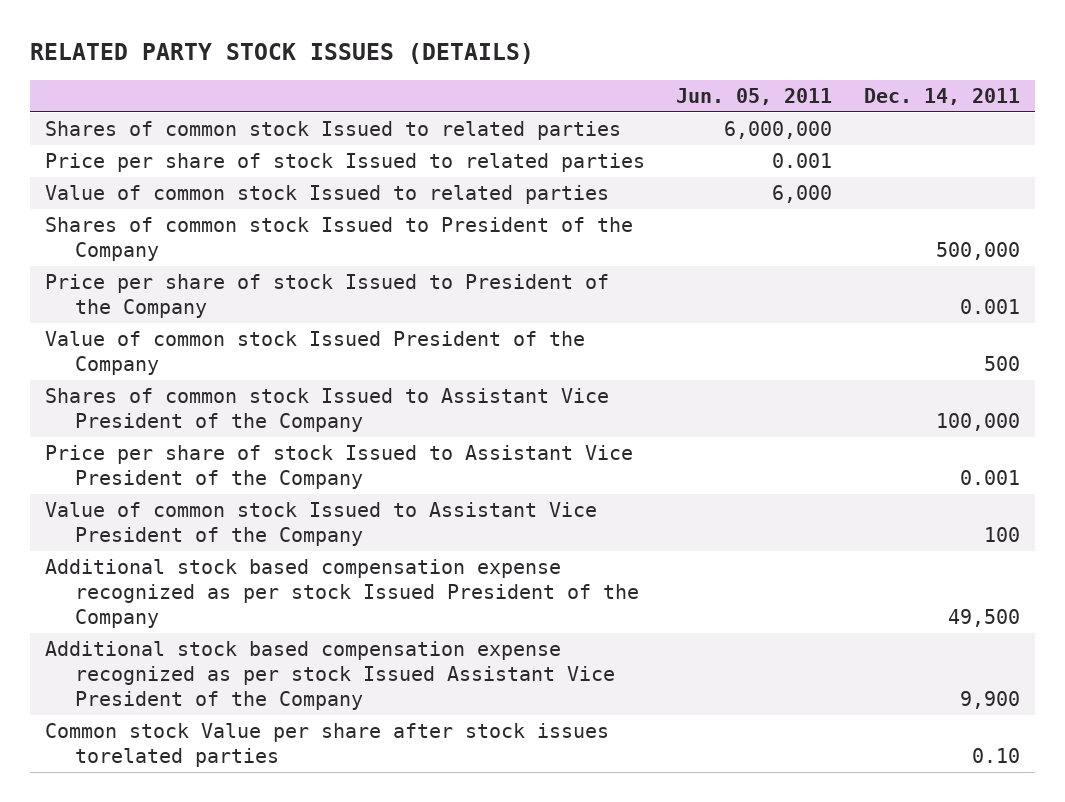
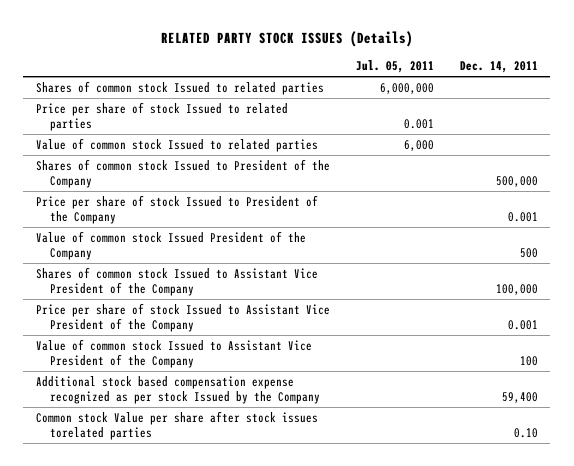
[29,42,534,64] RELATED PARTY STOCK ISSUES (DETAILS) -> [160,30,413,47] RELATED PARTY STOCK ISSUES (Details)
[676,87,833,105] Jun. 05, 2011 -> none
none -> [355,60,434,74] Jul. 05, 2011
[45,641,615,710] Additional stock based compensation expense recognized as per stock Issued Assistant Vice President of the Company -> none
[45,559,639,628] Additional stock based compensation expense recognized as per stock Issued President of the Company -> [35,375,320,405] Additional stock based compensation expense recognized as per stock Issued by the Company
[947,608,1020,627] 49,500 -> [501,392,538,404] 59,400

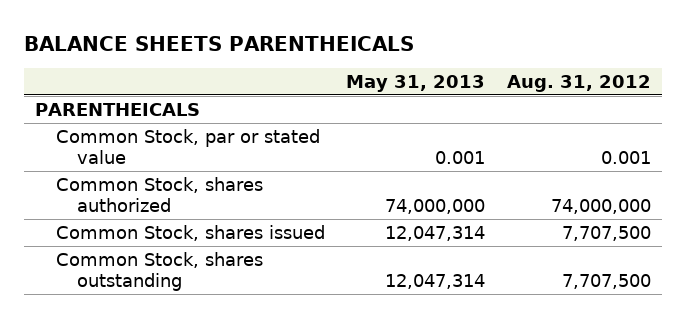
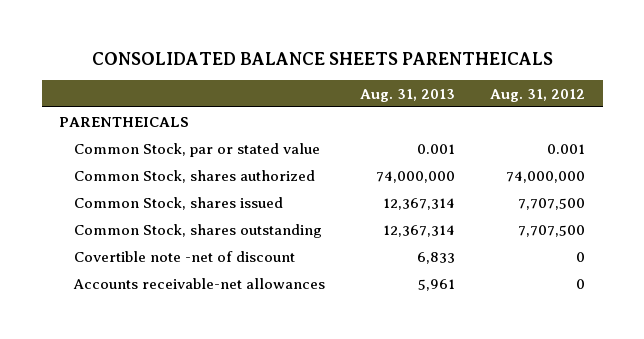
[23,35,414,51] BALANCE SHEETS PARENTHEICALS -> [92,52,554,66] CONSOLIDATED BALANCE SHEETS PARENTHEICALS
[346,74,486,92] May 31, 2013 -> none
none -> [360,88,456,102] Aug. 31, 2013
none -> [73,250,295,262] Covertible note -net of discount
none -> [72,277,325,289] Accounts receivable-net allowances

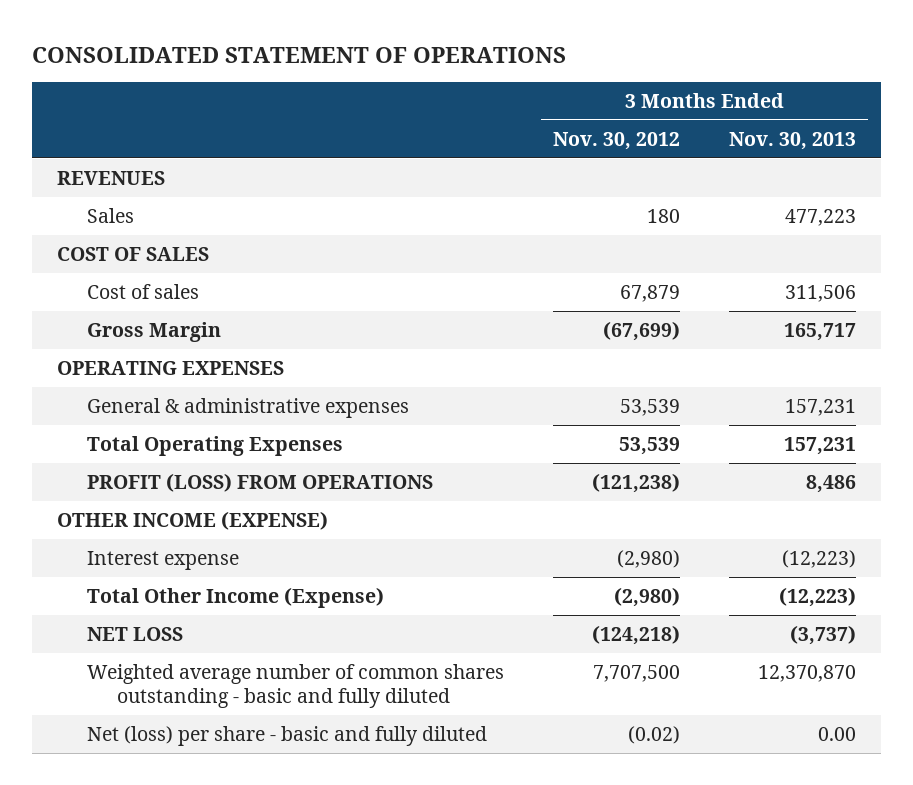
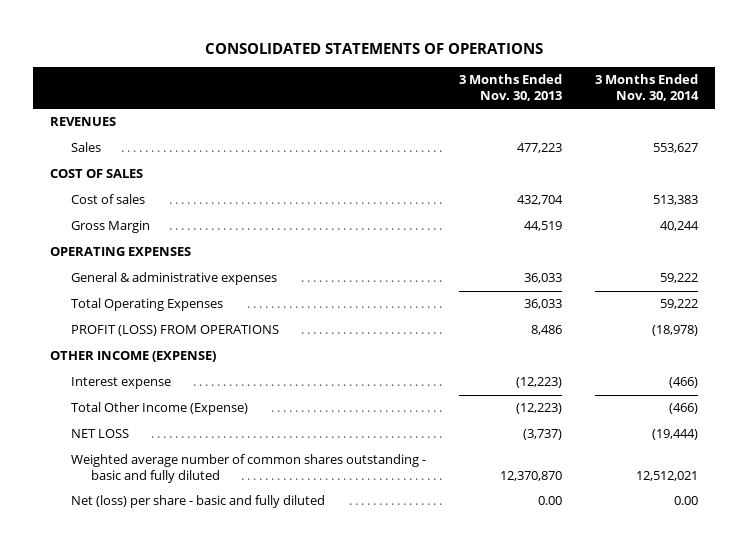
[32,46,567,63] CONSOLIDATED STATEMENT OF OPERATIONS -> [204,42,543,54] CONSOLIDATED STATEMENTS OF OPERATIONS
[553,131,681,150] Nov. 30, 2012 -> none
none -> [595,74,700,102] 3 Months Ended Nov. 30, 2014
[785,284,857,302] 311,506 -> [516,195,563,206] 432,704
[784,322,857,341] 165,717 -> [523,221,562,232] 44,519
[785,398,857,416] 157,231 -> [523,273,562,284] 36,033
[784,436,857,455] 157,231 -> [523,299,562,310] 36,033

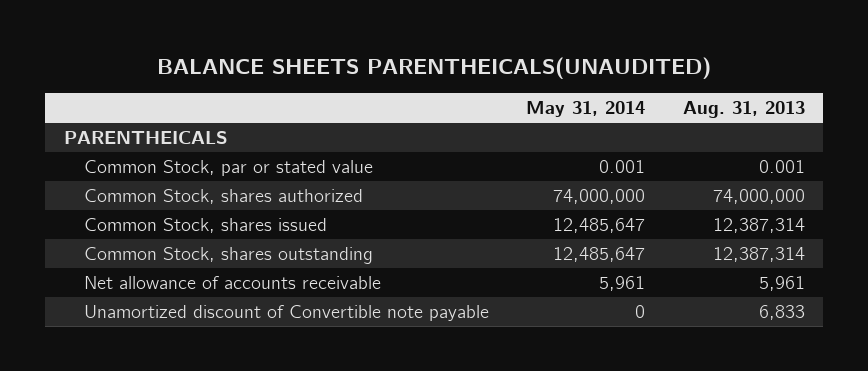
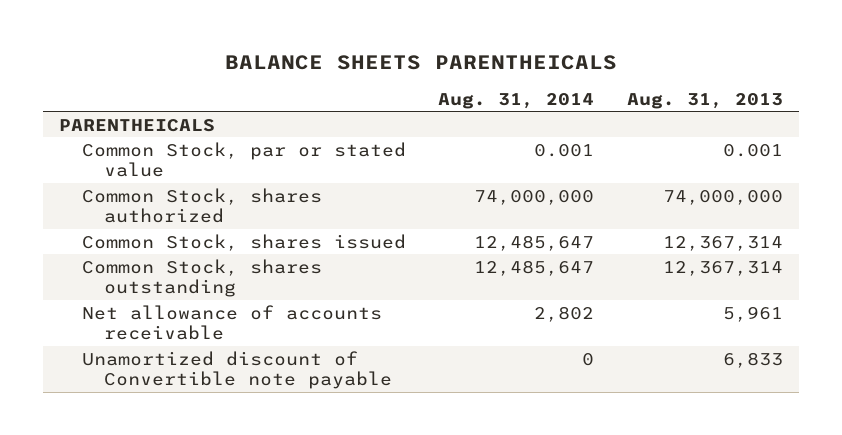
[157,57,712,80] BALANCE SHEETS PARENTHEICALS(UNAUDITED) -> [225,55,618,71] BALANCE SHEETS PARENTHEICALS
[526,101,646,118] May 31, 2014 -> none
none -> [438,92,595,109] Aug. 31, 2014
[712,218,805,234] 12,387,314 -> [663,235,784,251] 12,367,314
[712,247,805,263] 12,387,314 -> [663,260,784,276] 12,367,314

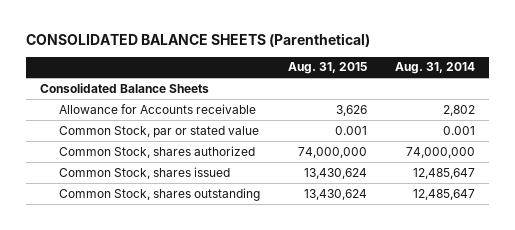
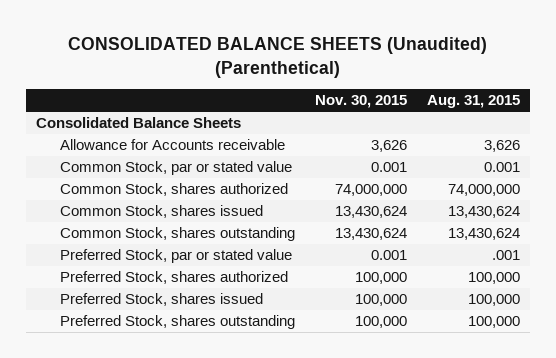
[25,32,370,47] CONSOLIDATED BALANCE SHEETS (Parenthetical) -> [68,36,488,78] CONSOLIDATED BALANCE SHEETS (Unaudited) (Parenthetical)
[394,62,475,75] Aug. 31, 2014 -> none
none -> [315,95,408,109] Nov. 30, 2015
none -> [60,249,293,264] Preferred Stock, par or stated value
none -> [60,271,289,285] Preferred Stock, shares authorized
none -> [60,293,264,307] Preferred Stock, shares issued
none -> [60,315,296,330] Preferred Stock, shares outstanding

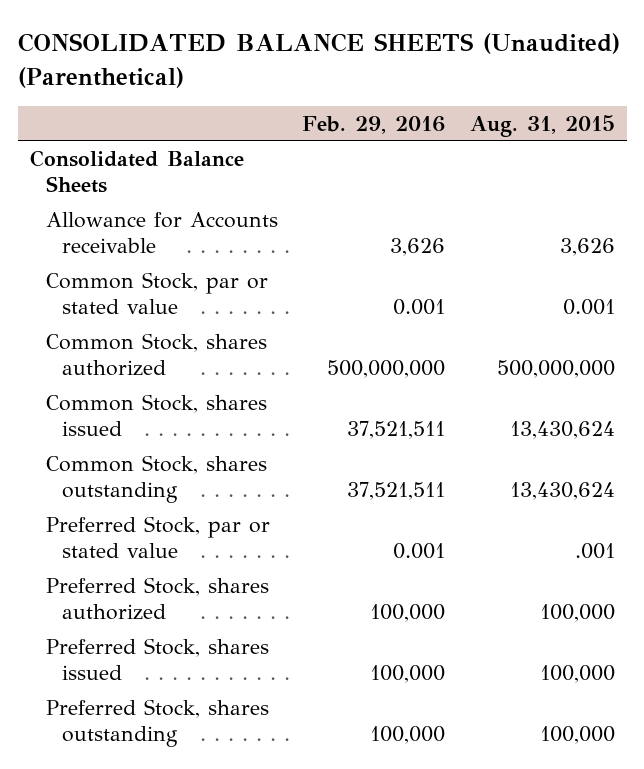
[315,95,408,109] Nov. 30, 2015 -> none
none -> [302,115,446,134] Feb. 29, 2016
[448,184,521,197] 74,000,000 -> [496,360,615,379] 500,000,000

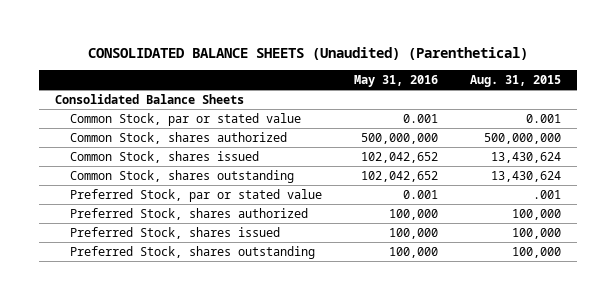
[302,115,446,134] Feb. 29, 2016 -> none
none -> [353,75,438,88] May 31, 2016
[46,211,279,254] Allowance for Accounts receivable -> none

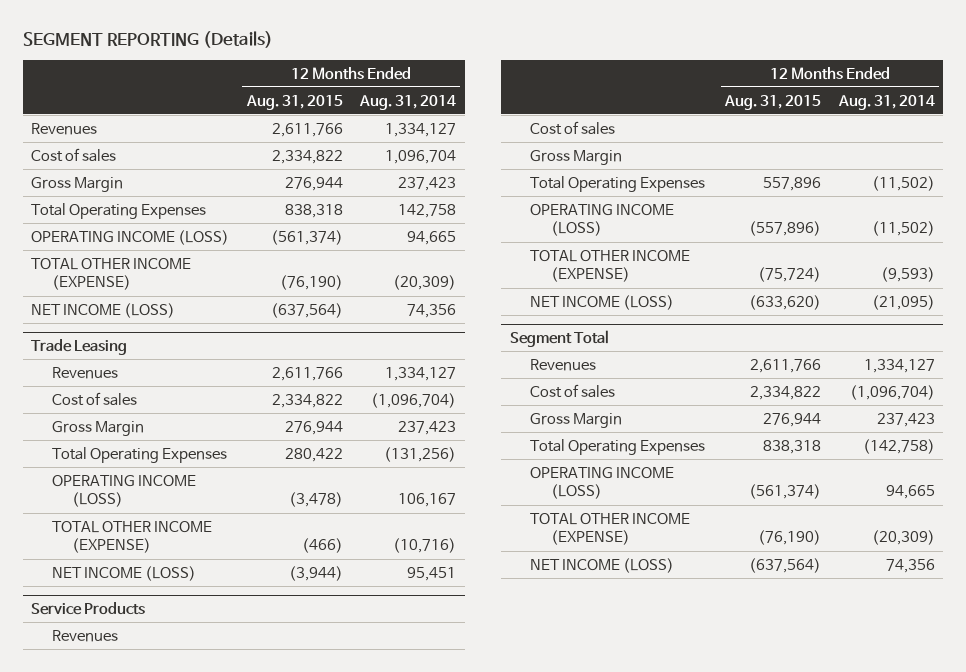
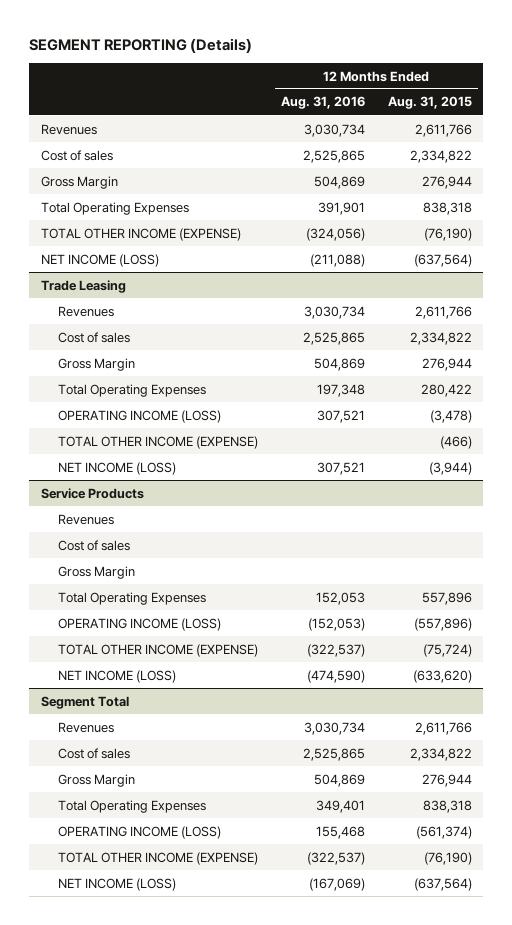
[358,94,456,110] Aug. 31, 2014 -> none
none -> [280,96,365,110] Aug. 31, 2016
[31,229,230,245] OPERATING INCOME (LOSS) -> none

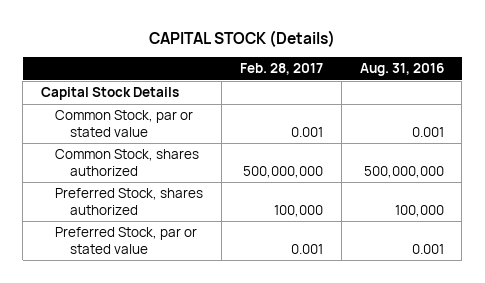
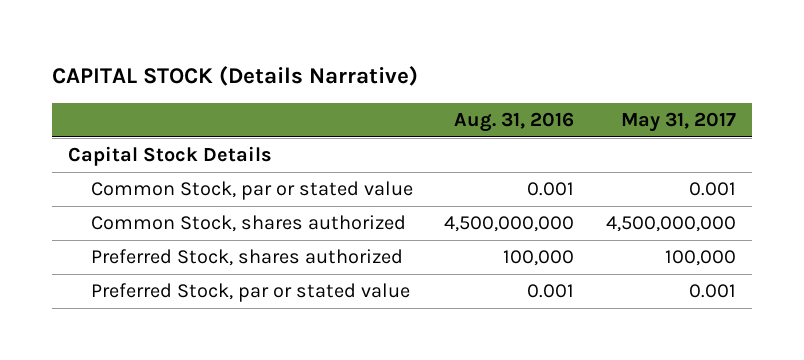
[149,29,336,47] CAPITAL STOCK (Details) -> [52,66,419,87] CAPITAL STOCK (Details Narrative)
[239,63,323,76] Feb. 28, 2017 -> none
none -> [620,112,736,133] May 31, 2017
[363,165,444,178] 500,000,000 -> [444,216,575,233] 4,500,000,000

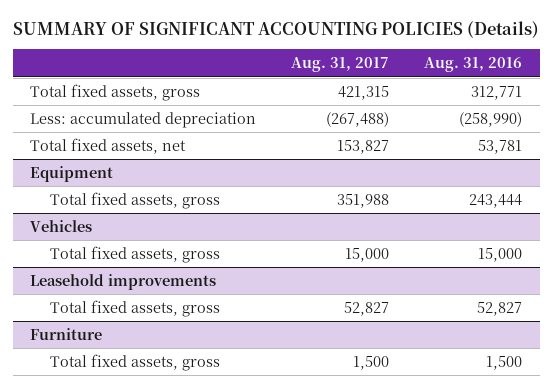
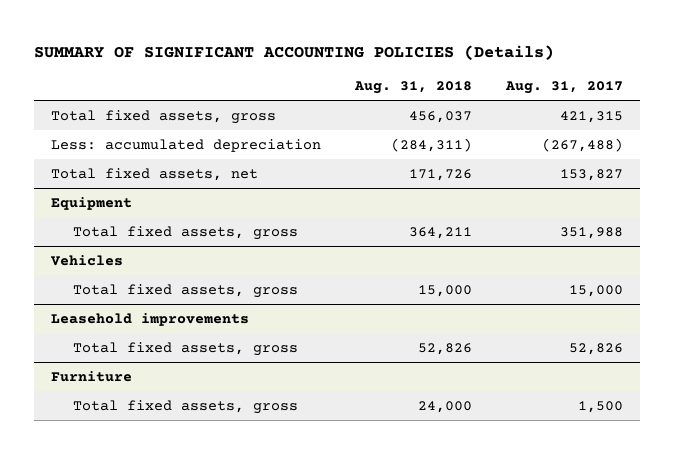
[424,57,523,73] Aug. 31, 2016 -> none
none -> [353,81,472,95] Aug. 31, 2018
[344,301,390,316] 52,827 -> [569,342,624,355] 52,826

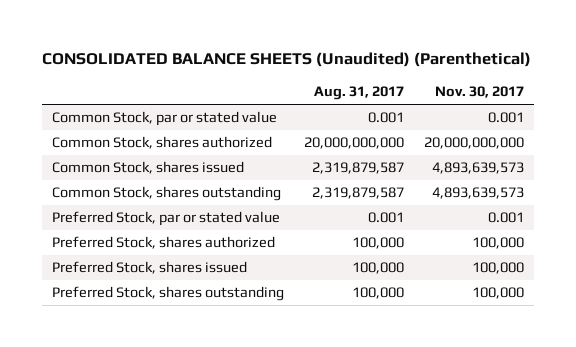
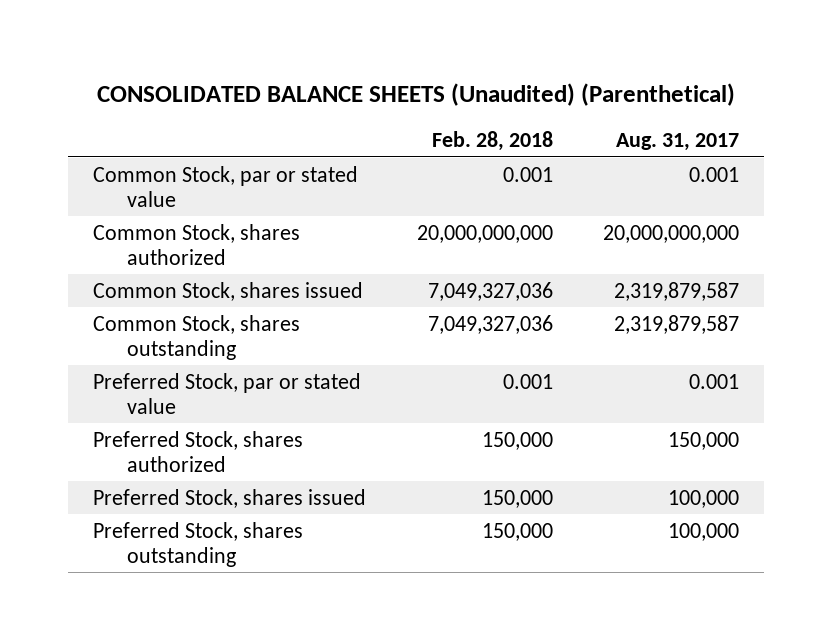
[435,86,525,99] Nov. 30, 2017 -> none
none -> [431,131,553,152] Feb. 28, 2018
[352,237,405,250] 100,000 -> [668,431,740,450] 150,000

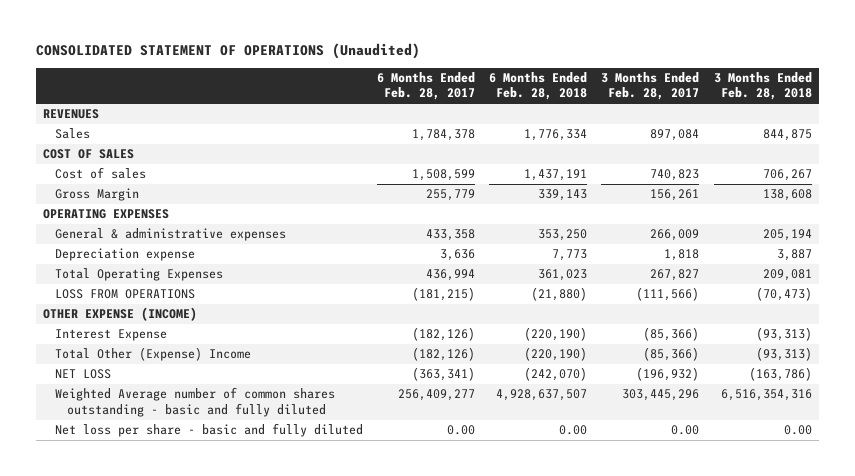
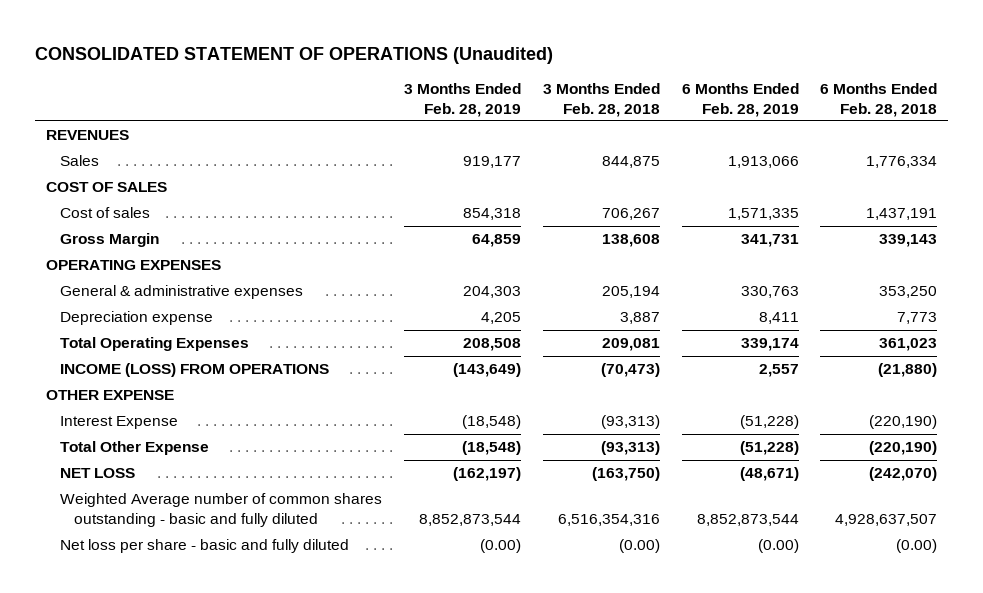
[377,72,476,101] 6 Months Ended Feb. 28, 2017 -> none
[601,72,700,101] 3 Months Ended Feb. 28, 2017 -> none
none -> [403,82,521,117] 3 Months Ended Feb. 28, 2019
none -> [681,82,799,117] 6 Months Ended Feb. 28, 2019
[55,289,196,300] LOSS FROM OPERATIONS -> [60,363,330,378] INCOME (LOSS) FROM OPERATIONS
[43,307,198,322] OTHER EXPENSE (INCOME) -> [46,390,175,401] OTHER EXPENSE
[55,347,252,362] Total Other (Expense) Income -> [60,441,210,456] Total Other Expense
[748,367,812,382] (163,786) -> [591,467,660,482] (163,750)
[559,425,588,436] 0.00 -> [896,539,938,554] (0.00)
[783,425,812,436] 0.00 -> [618,539,660,554] (0.00)

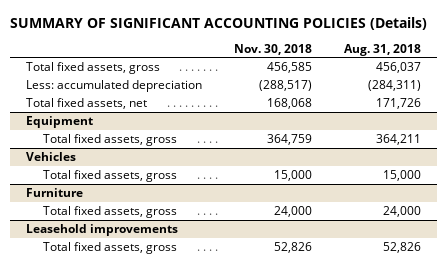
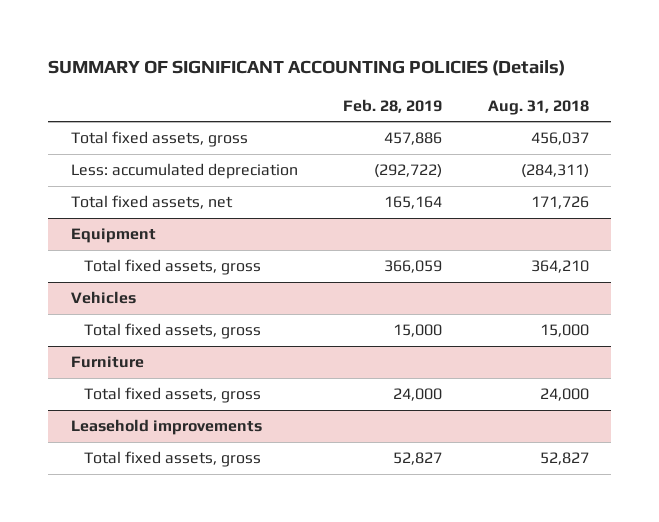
[233,43,312,55] Nov. 30, 2018 -> none
none -> [343,98,443,113] Feb. 28, 2019
[376,134,422,146] 364,211 -> [530,260,589,274] 364,210
[383,242,422,254] 52,826 -> [539,452,589,466] 52,827

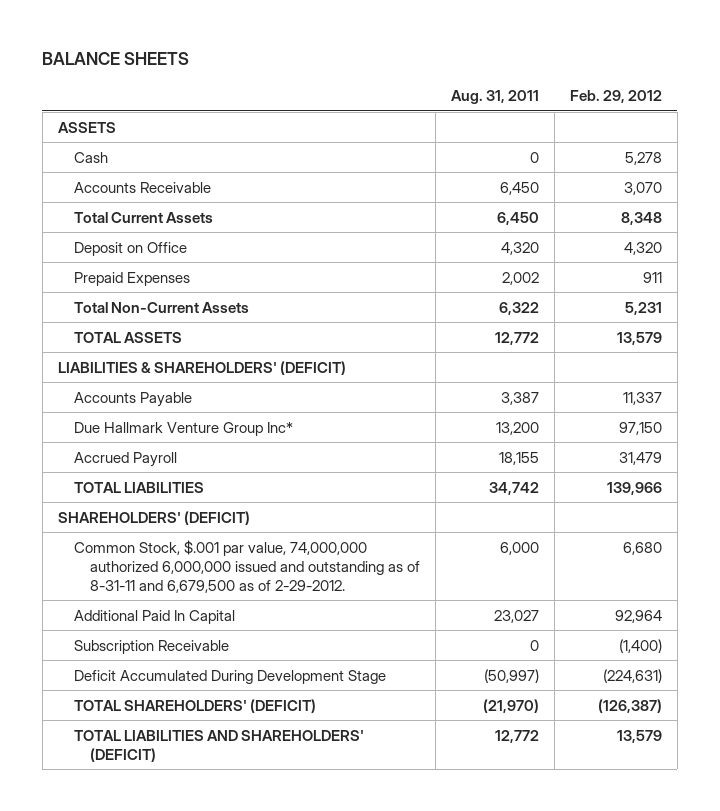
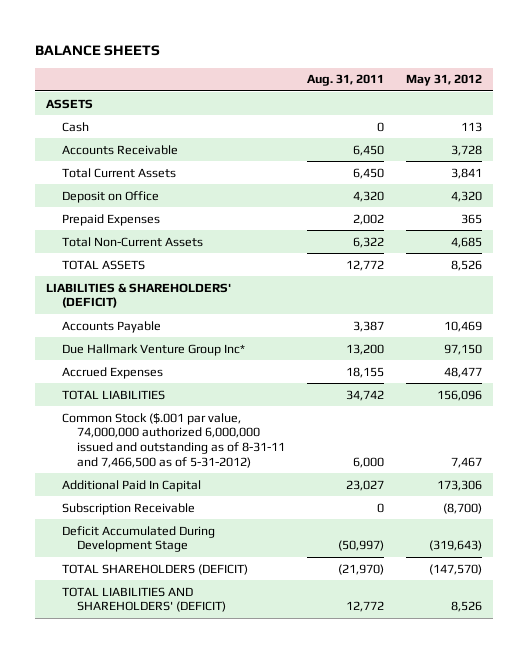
[569,89,662,103] Feb. 29, 2012 -> none
none -> [405,74,482,87] May 31, 2012
[73,451,177,467] Accrued Payroll -> [61,366,163,379] Accrued Expenses
[57,510,250,525] SHAREHOLDERS' (DEFICIT) -> none
[73,539,420,593] Common Stock, $.001 par value, 74,000,000 authorized 6,000,000 issued and outstanding as of 8-31-11 and 6,679,500 as of 2-29-2012. -> [61,412,286,468] Common Stock ($.001 par value, 74,000,000 authorized 6,000,000 issued and outstanding as of 8-31-11 and 7,466,500 as of 5-31-2012)
[73,698,316,713] TOTAL SHAREHOLDERS' (DEFICIT) -> [61,563,248,575] TOTAL SHAREHOLDERS (DEFICIT)

